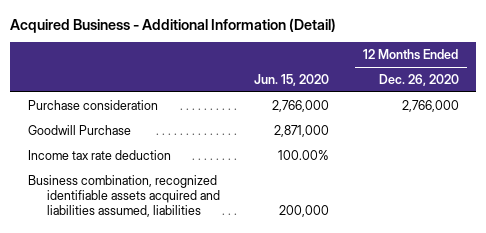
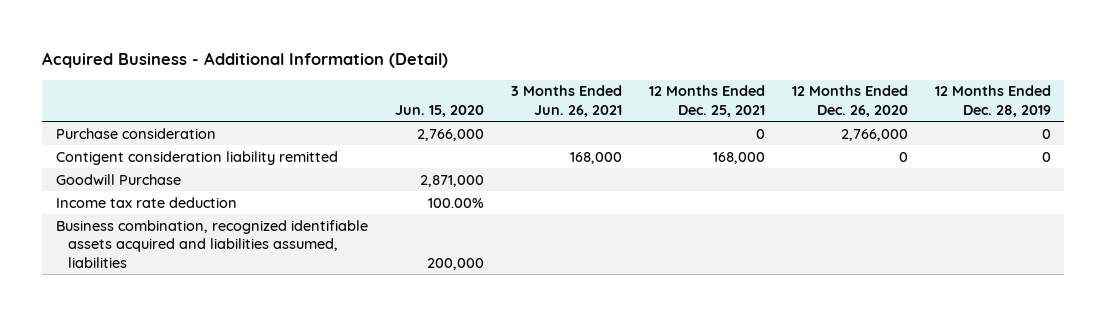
none -> [510,85,622,117] 3 Months Ended Jun. 26, 2021
none -> [648,85,765,117] 12 Months Ended Dec. 25, 2021
none -> [934,85,1051,117] 12 Months Ended Dec. 28, 2019
none -> [55,150,338,165] Contigent consideration liability remitted

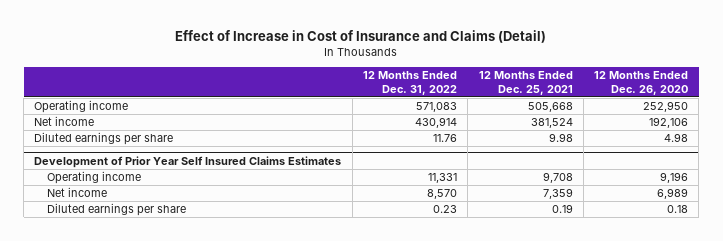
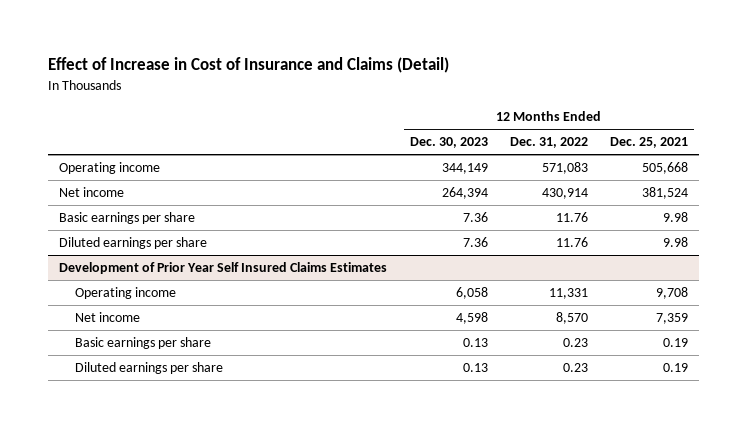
[594,71,689,95] 12 Months Ended Dec. 26, 2020 -> none
none -> [409,137,488,149] Dec. 30, 2023
none -> [59,212,196,225] Basic earnings per share
none -> [75,337,212,350] Basic earnings per share

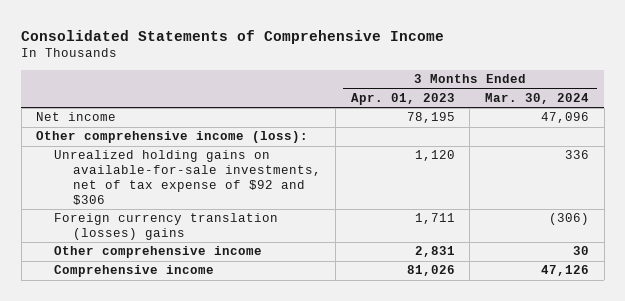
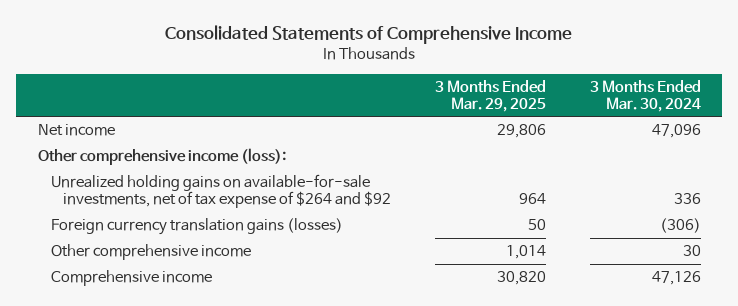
[350,92,455,105] Apr. 01, 2023 -> none
none -> [434,79,546,112] 3 Months Ended Mar. 29, 2025
[54,150,321,205] Unrealized holding gains on available-for-sale investments, net of tax expense of $92 and $306 -> [50,174,392,209] Unrealized holding gains on available-for-sale investments, net of tax expense of $264 and $92
[54,213,279,241] Foreign currency translation (losses) gains -> [50,218,343,236] Foreign currency translation gains (losses)

